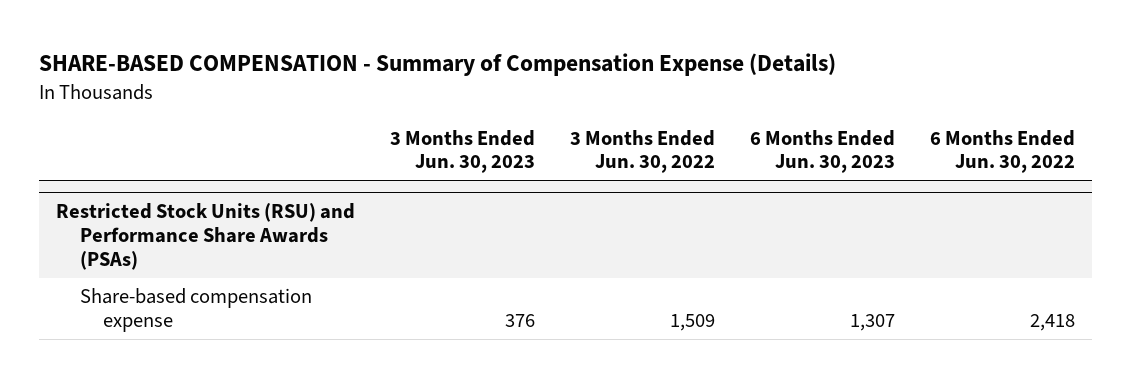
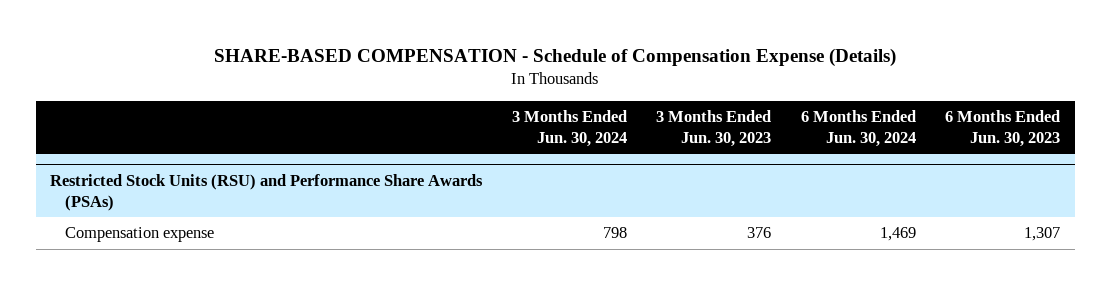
[38,52,836,76] SHARE-BASED COMPENSATION - Summary of Compensation Expense (Details) -> [214,47,897,67] SHARE-BASED COMPENSATION - Schedule of Compensation Expense (Details)
[570,129,716,174] 3 Months Ended Jun. 30, 2022 -> none
[929,129,1075,174] 6 Months Ended Jun. 30, 2022 -> none
none -> [511,109,627,147] 3 Months Ended Jun. 30, 2024
none -> [800,109,916,147] 6 Months Ended Jun. 30, 2024
[79,288,312,333] Share-based compensation expense -> [64,227,214,243] Compensation expense

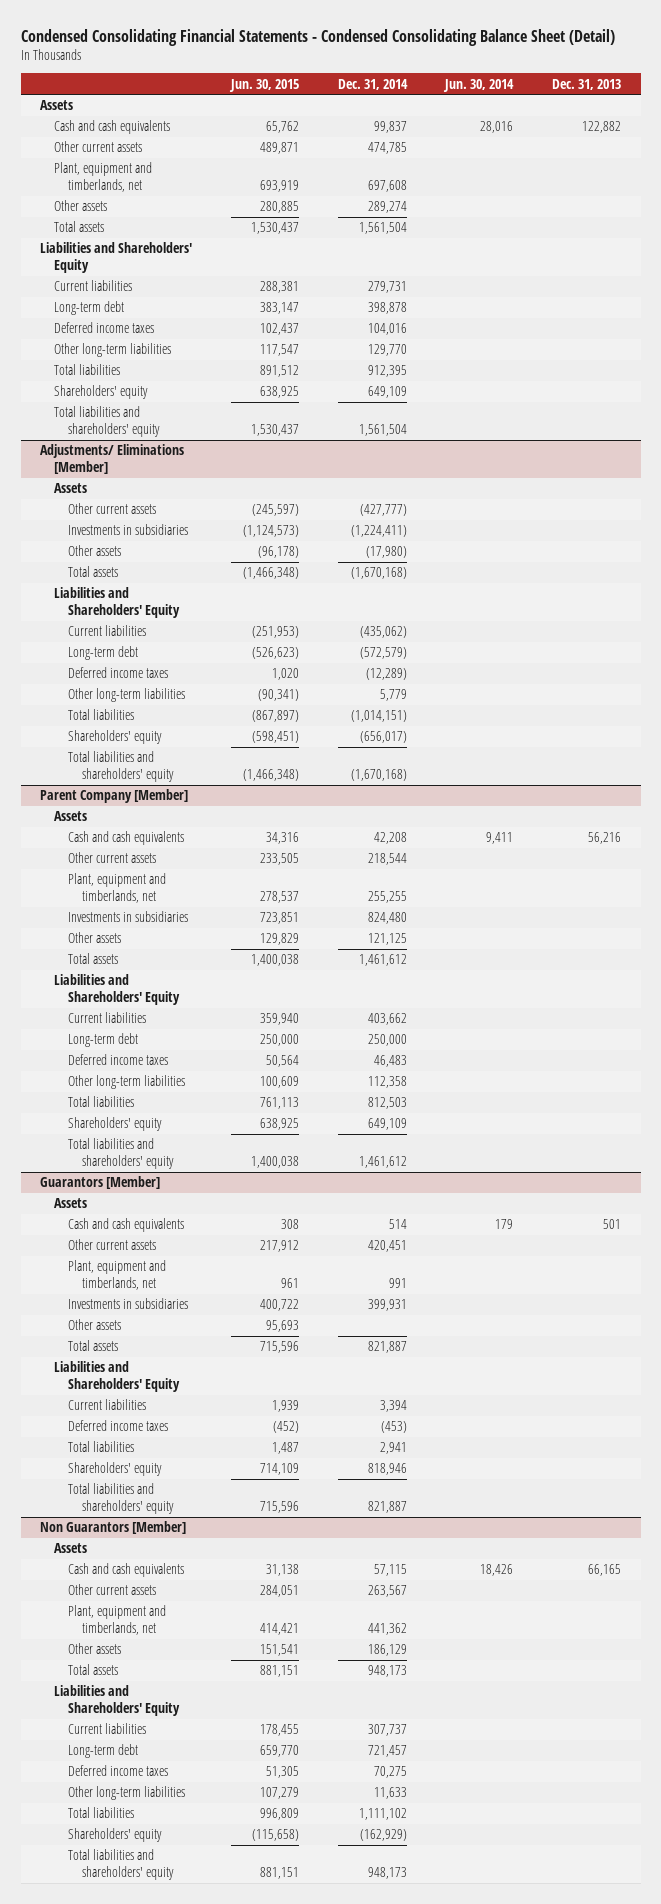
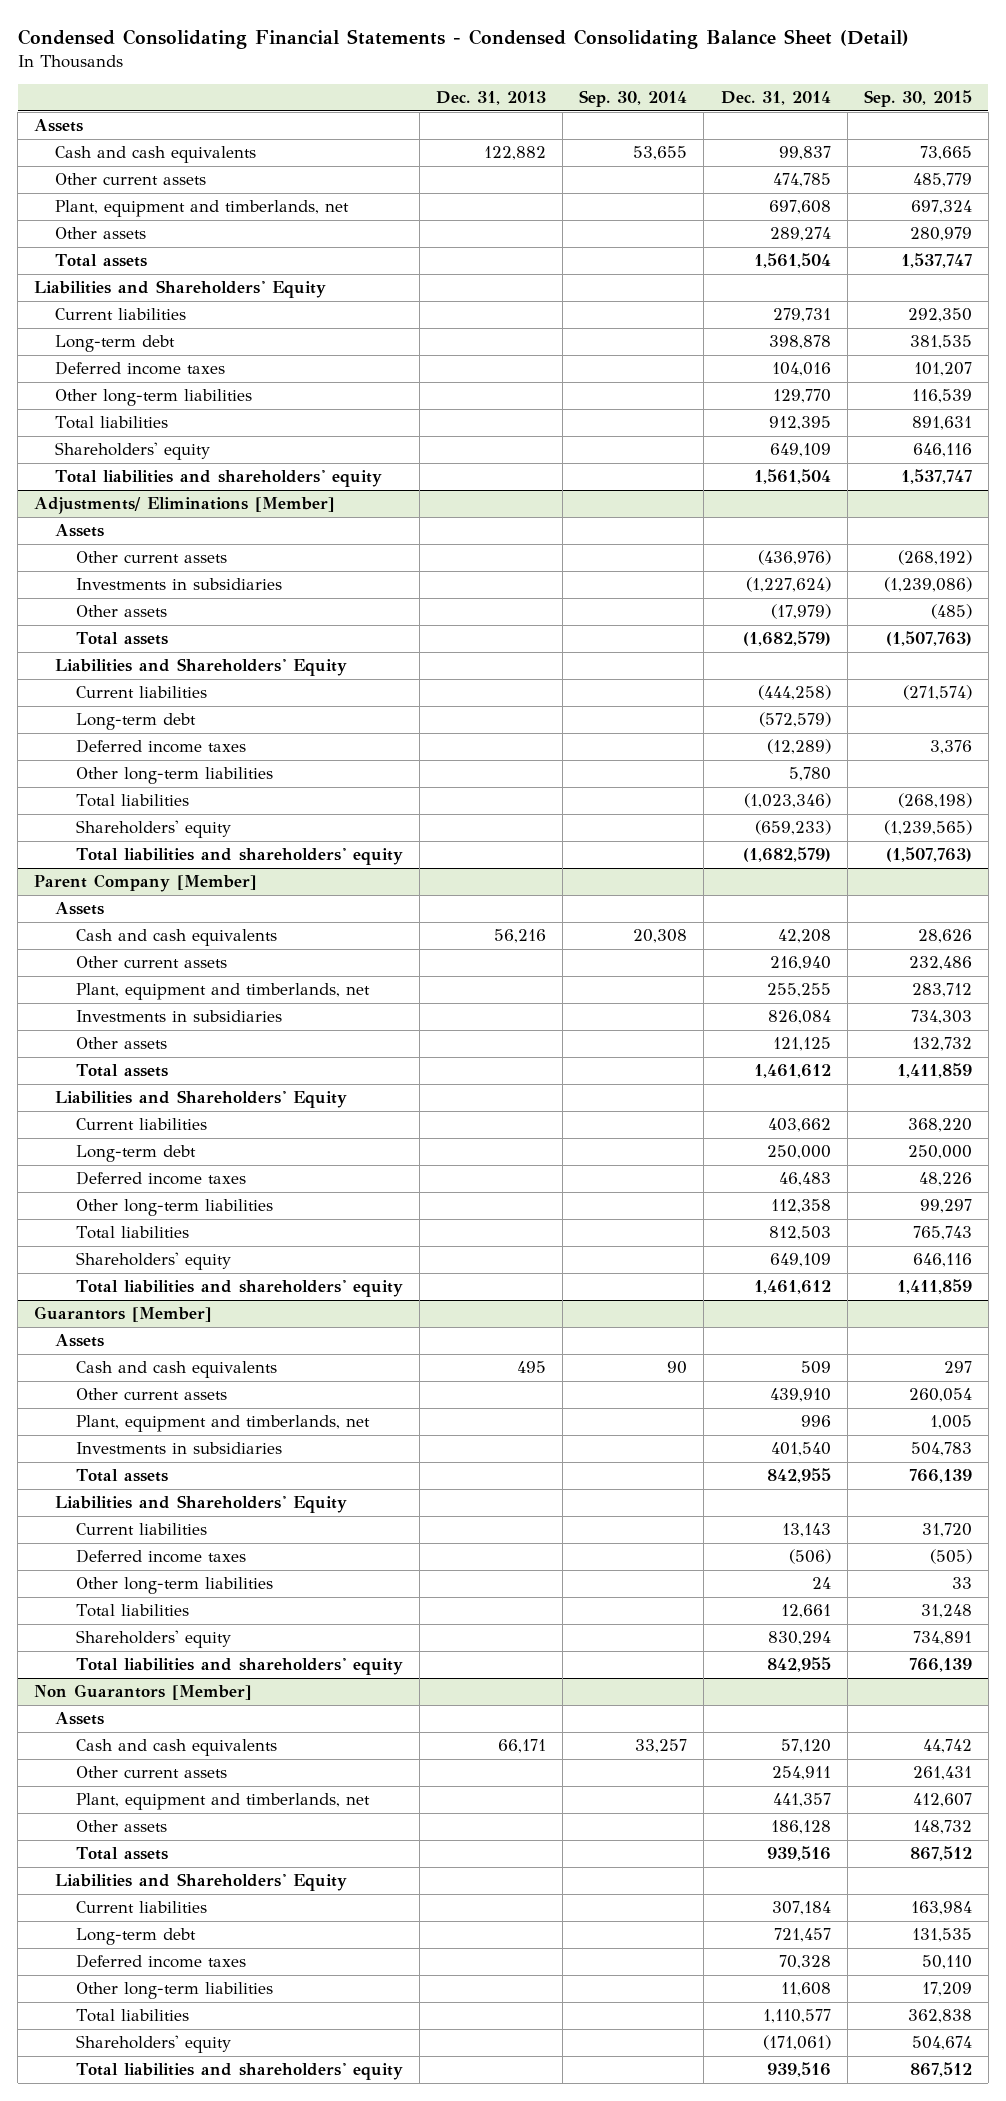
[228,78,299,92] Jun. 30, 2015 -> none
[443,78,515,92] Jun. 30, 2014 -> none
none -> [579,90,688,108] Sep. 30, 2014
none -> [863,90,972,108] Sep. 30, 2015
[359,504,407,517] (427,777) -> [757,550,831,566] (436,976)
[350,525,407,538] (1,224,411) -> [745,577,831,593] (1,227,624)
[365,546,407,559] (17,980) -> [770,604,831,620] (17,979)
[350,567,407,580] (1,670,168) -> [742,631,831,647] (1,682,579)
[359,626,407,639] (435,062) -> [757,685,831,701] (444,258)
[379,689,407,702] 5,779 -> [788,767,831,782] 5,780
[350,710,407,723] (1,014,151) -> [743,793,831,809] (1,023,346)
[359,731,407,744] (656,017) -> [754,820,831,836] (659,233)
[350,768,407,781] (1,670,168) -> [742,847,831,863] (1,682,579)
[367,853,407,866] 218,544 -> [769,956,831,971] 216,940
[367,912,407,925] 824,480 -> [767,1010,831,1025] 826,084
[68,1319,122,1331] Other assets -> none
[388,1219,407,1230] 514 -> [800,1361,831,1375] 509
[603,1219,622,1230] 501 -> [517,1361,547,1374] 495
[367,1240,407,1253] 420,451 -> [769,1388,831,1403] 439,910
[388,1277,407,1288] 991 -> [800,1415,831,1428] 996
[367,1299,407,1312] 399,931 -> [770,1442,831,1457] 401,540
[367,1341,407,1354] 821,887 -> [766,1468,831,1484] 842,955
[379,1400,407,1413] 3,394 -> [781,1523,831,1538] 13,143
[380,1421,407,1434] (453) -> [788,1549,831,1565] (506)
none -> [76,1577,274,1595] Other long-term liabilities
[379,1442,407,1455] 2,941 -> [780,1604,831,1619] 12,661
[367,1463,407,1476] 818,946 -> [767,1631,831,1646] 830,294
[367,1500,407,1513] 821,887 -> [766,1657,831,1673] 842,955
[373,1564,407,1577] 57,115 -> [780,1739,831,1754] 57,120
[588,1564,622,1577] 66,165 -> [498,1739,547,1754] 66,171
[367,1585,407,1598] 263,567 -> [771,1766,831,1781] 254,911
[367,1622,407,1635] 441,362 -> [772,1793,831,1808] 441,357
[367,1644,407,1657] 186,129 -> [770,1820,831,1835] 186,128
[367,1665,407,1678] 948,173 -> [766,1846,831,1862] 939,516
[367,1724,407,1737] 307,737 -> [771,1901,831,1916] 307,184
[373,1766,407,1779] 70,275 -> [778,1955,831,1970] 70,328
[373,1787,407,1800] 11,633 -> [780,1982,831,1997] 11,608
[358,1808,407,1821] 1,111,102 -> [762,2009,831,2024] 1,110,577
[359,1829,407,1842] (162,929) -> [762,2035,831,2051] (171,061)
[367,1866,407,1879] 948,173 -> [766,2062,831,2078] 939,516

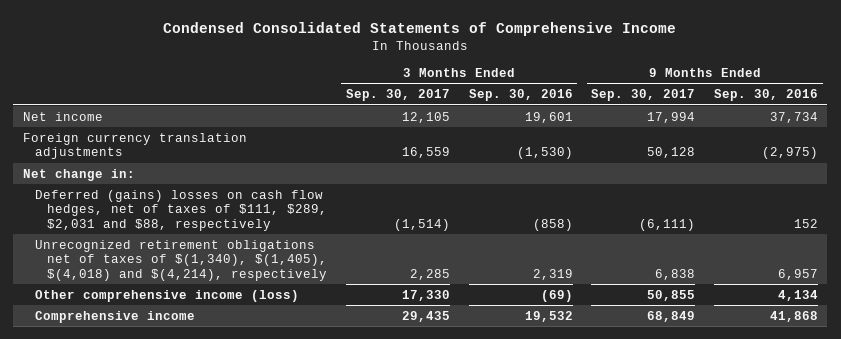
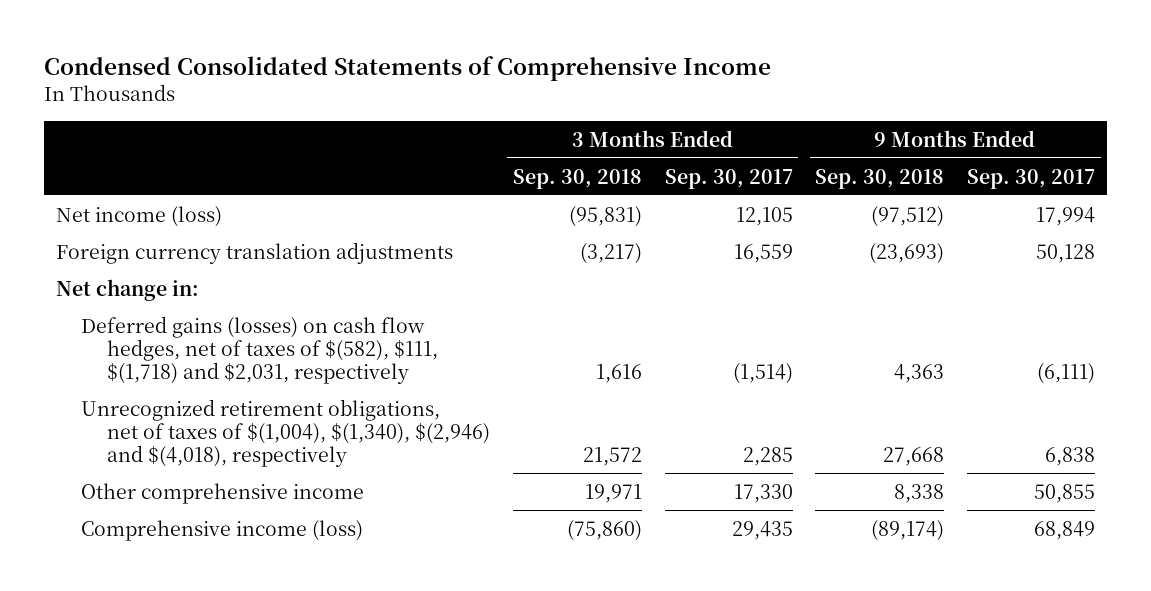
[468,89,573,102] Sep. 30, 2016 -> none
[714,89,819,102] Sep. 30, 2016 -> none
none -> [512,168,642,189] Sep. 30, 2018
none -> [815,168,945,189] Sep. 30, 2018
[22,111,103,121] Net income -> [55,205,222,227] Net income (loss)
[35,189,328,232] Deferred (gains) losses on cash flow hedges, net of taxes of $111, $289, $2,031 and $88, respectively -> [81,315,438,385] Deferred gains (losses) on cash flow hedges, net of taxes of $(582), $111, $(1,718) and $2,031, respectively
[35,239,328,282] Unrecognized retirement obligations net of taxes of $(1,340), $(1,405), $(4,018) and $(4,214), respectively -> [81,398,490,468] Unrecognized retirement obligations, net of taxes of $(1,004), $(1,340), $(2,946) and $(4,018), respectively
[35,289,300,302] Other comprehensive income (loss) -> [81,482,365,504] Other comprehensive income
[35,310,196,323] Comprehensive income -> [81,519,364,541] Comprehensive income (loss)

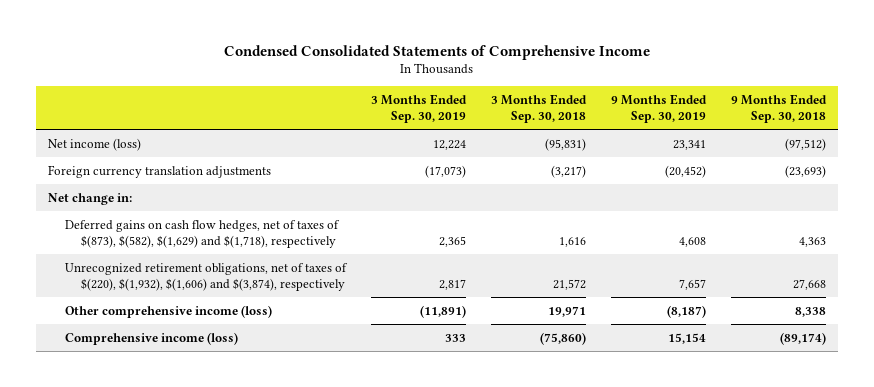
[664,168,793,189] Sep. 30, 2017 -> none
[967,168,1096,189] Sep. 30, 2017 -> none
none -> [370,93,467,124] 3 Months Ended Sep. 30, 2019
none -> [610,93,707,124] 9 Months Ended Sep. 30, 2019
[81,315,438,385] Deferred gains (losses) on cash flow hedges, net of taxes of $(582), $111, $(1,718) and $2,031, respectively -> [64,219,340,249] Deferred gains on cash flow hedges, net of taxes of $(873), $(582), $(1,629) and $(1,718), respectively
[81,398,490,468] Unrecognized retirement obligations, net of taxes of $(1,004), $(1,340), $(2,946) and $(4,018), respectively -> [64,262,348,292] Unrecognized retirement obligations, net of taxes of $(220), $(1,932), $(1,606) and $(3,874), respectively
[81,482,365,504] Other comprehensive income -> [64,304,272,318] Other comprehensive income (loss)

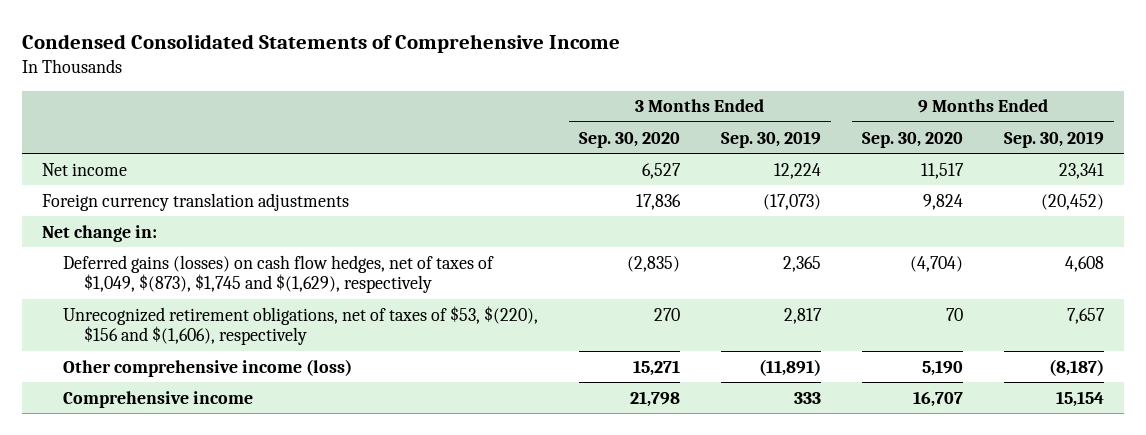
[490,93,587,124] 3 Months Ended Sep. 30, 2018 -> none
[730,93,827,124] 9 Months Ended Sep. 30, 2018 -> none
none -> [579,131,681,148] Sep. 30, 2020
none -> [861,131,963,148] Sep. 30, 2020
[48,137,142,151] Net income (loss) -> [42,162,128,176] Net income
[64,219,340,249] Deferred gains on cash flow hedges, net of taxes of $(873), $(582), $(1,629) and $(1,718), respectively -> [63,254,495,294] Deferred gains (losses) on cash flow hedges, net of taxes of $1,049, $(873), $1,745 and $(1,629), respectively
[64,262,348,292] Unrecognized retirement obligations, net of taxes of $(220), $(1,932), $(1,606) and $(3,874), respectively -> [63,305,539,346] Unrecognized retirement obligations, net of taxes of $53, $(220), $156 and $(1,606), respectively
[64,331,238,345] Comprehensive income (loss) -> [63,390,254,408] Comprehensive income

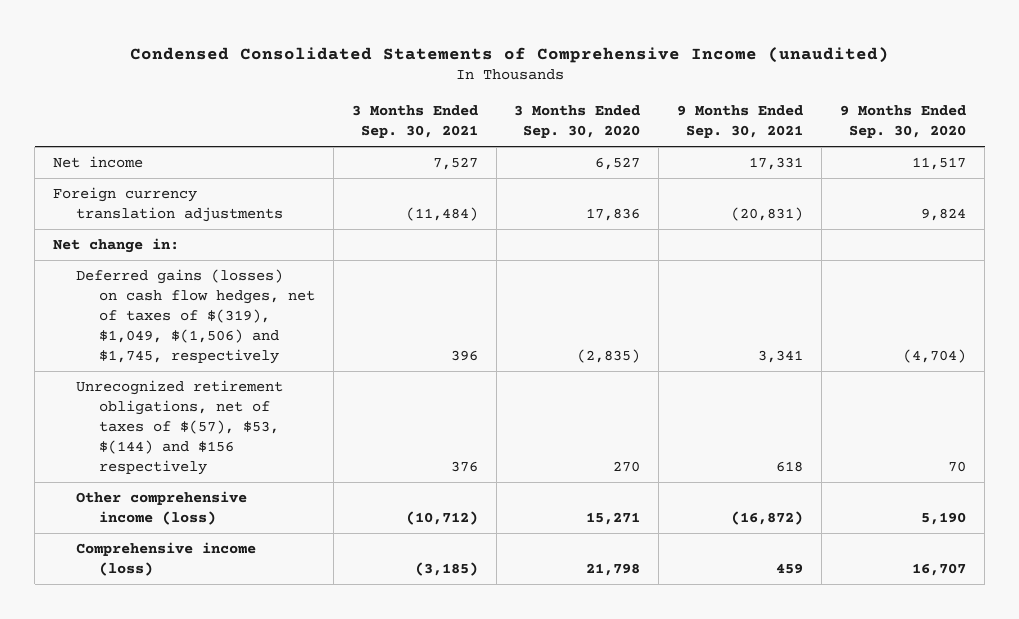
[21,34,620,54] Condensed Consolidated Statements of Comprehensive Income -> [129,46,889,63] Condensed Consolidated Statements of Comprehensive Income (unaudited)
[720,130,821,148] Sep. 30, 2019 -> none
[1003,130,1104,148] Sep. 30, 2019 -> none
none -> [351,105,478,139] 3 Months Ended Sep. 30, 2021
none -> [677,105,804,139] 9 Months Ended Sep. 30, 2021
[63,254,495,294] Deferred gains (losses) on cash flow hedges, net of taxes of $1,049, $(873), $1,745 and $(1,629), respectively -> [75,269,315,365] Deferred gains (losses) on cash flow hedges, net of taxes of $(319), $1,049, $(1,506) and $1,745, respectively
[63,305,539,346] Unrecognized retirement obligations, net of taxes of $53, $(220), $156 and $(1,606), respectively -> [75,380,283,476] Unrecognized retirement obligations, net of taxes of $(57), $53, $(144) and $156 respectively
[63,390,254,408] Comprehensive income -> [75,542,256,577] Comprehensive income (loss)

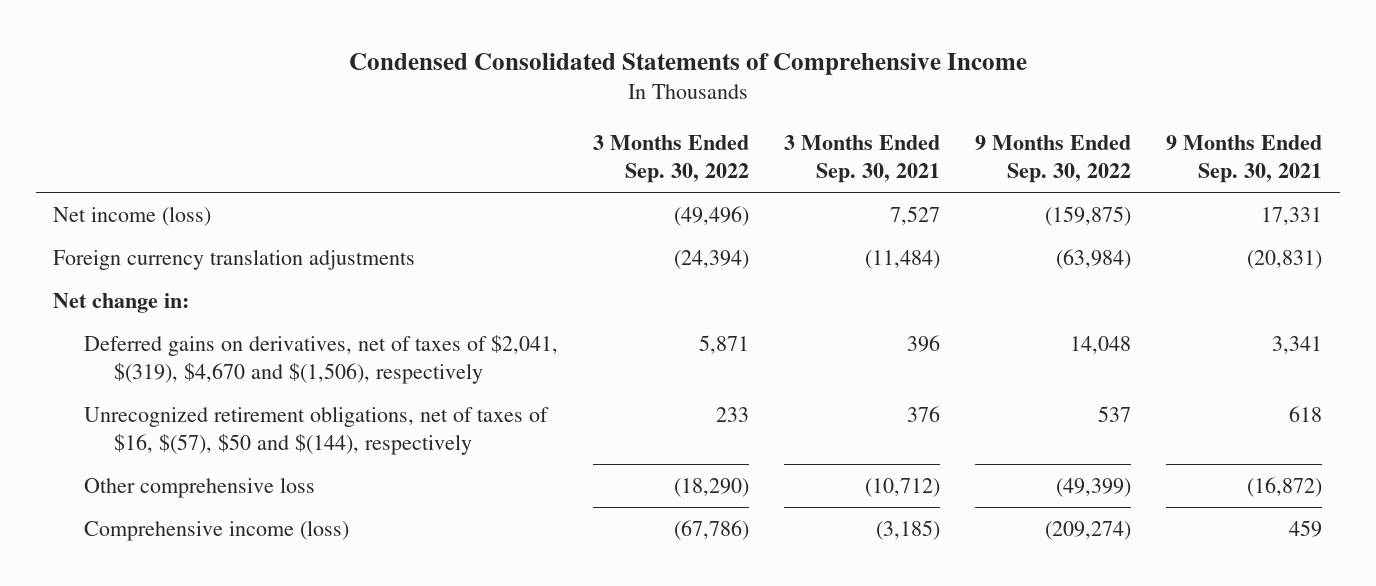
[129,46,889,63] Condensed Consolidated Statements of Comprehensive Income (unaudited) -> [348,52,1027,75] Condensed Consolidated Statements of Comprehensive Income
[514,105,641,139] 3 Months Ended Sep. 30, 2020 -> none
[840,105,967,139] 9 Months Ended Sep. 30, 2020 -> none
none -> [592,134,749,184] 3 Months Ended Sep. 30, 2022
none -> [975,134,1132,184] 9 Months Ended Sep. 30, 2022
[53,156,144,169] Net income -> [53,205,212,226] Net income (loss)
[75,269,315,365] Deferred gains (losses) on cash flow hedges, net of taxes of $(319), $1,049, $(1,506) and $1,745, respectively -> [83,334,558,384] Deferred gains on derivatives, net of taxes of $2,041, $(319), $4,670 and $(1,506), respectively
[75,380,283,476] Unrecognized retirement obligations, net of taxes of $(57), $53, $(144) and $156 respectively -> [83,405,549,455] Unrecognized retirement obligations, net of taxes of $16, $(57), $50 and $(144), respectively
[75,491,247,526] Other comprehensive income (loss) -> [83,476,315,498] Other comprehensive loss

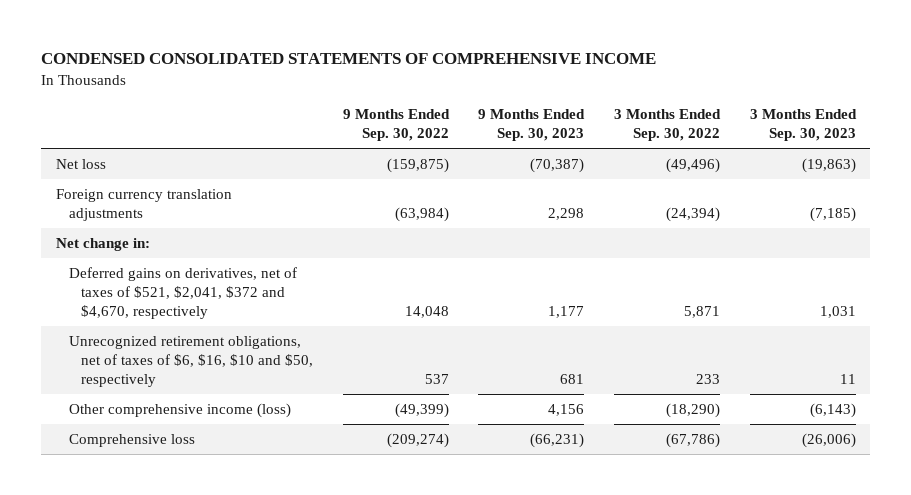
[348,52,1027,75] Condensed Consolidated Statements of Comprehensive Income -> [41,53,657,65] CONDENSED CONSOLIDATED STATEMENTS OF COMPREHENSIVE INCOME
[783,134,940,184] 3 Months Ended Sep. 30, 2021 -> none
[1166,134,1323,184] 9 Months Ended Sep. 30, 2021 -> none
none -> [478,109,586,142] 9 Months Ended Sep. 30, 2023
none -> [749,109,857,142] 3 Months Ended Sep. 30, 2023
[53,205,212,226] Net income (loss) -> [55,158,106,169] Net loss
[83,334,558,384] Deferred gains on derivatives, net of taxes of $2,041, $(319), $4,670 and $(1,506), respectively -> [68,266,297,319] Deferred gains on derivatives, net of taxes of $521, $2,041, $372 and $4,670, respectively
[83,405,549,455] Unrecognized retirement obligations, net of taxes of $16, $(57), $50 and $(144), respectively -> [68,335,314,387] Unrecognized retirement obligations, net of taxes of $6, $16, $10 and $50, respectively
[83,476,315,498] Other comprehensive loss -> [68,402,291,418] Other comprehensive income (loss)
[83,519,349,541] Comprehensive income (loss) -> [68,433,195,447] Comprehensive loss

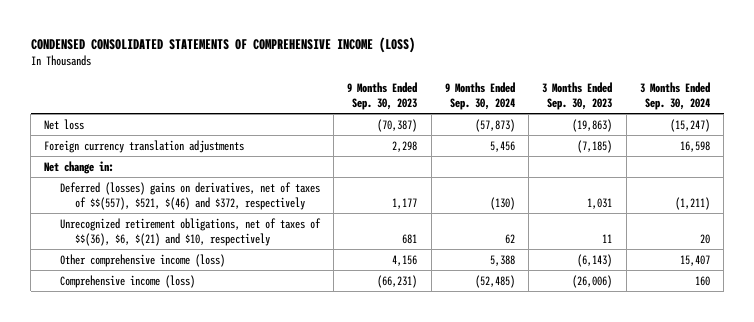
[41,53,657,65] CONDENSED CONSOLIDATED STATEMENTS OF COMPREHENSIVE INCOME -> [30,37,415,54] CONDENSED CONSOLIDATED STATEMENTS OF COMPREHENSIVE INCOME (LOSS)
[342,109,450,142] 9 Months Ended Sep. 30, 2022 -> none
[613,109,721,142] 3 Months Ended Sep. 30, 2022 -> none
none -> [444,82,515,110] 9 Months Ended Sep. 30, 2024
none -> [640,82,711,110] 3 Months Ended Sep. 30, 2024
[68,266,297,319] Deferred gains on derivatives, net of taxes of $521, $2,041, $372 and $4,670, respectively -> [59,181,320,210] Deferred (losses) gains on derivatives, net of taxes of $$(557), $521, $(46) and $372, respectively
[68,335,314,387] Unrecognized retirement obligations, net of taxes of $6, $16, $10 and $50, respectively -> [59,217,321,246] Unrecognized retirement obligations, net of taxes of $$(36), $6, $(21) and $10, respectively
[68,433,195,447] Comprehensive loss -> [59,274,195,288] Comprehensive income (loss)

